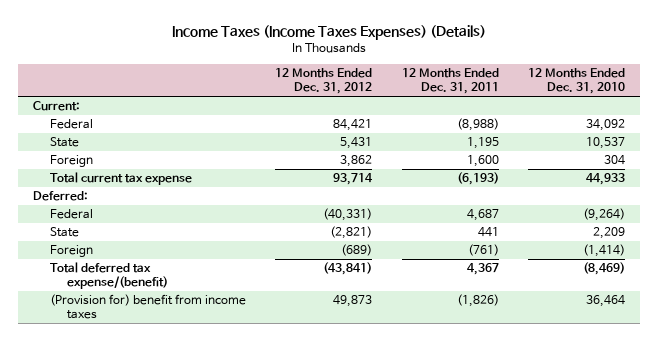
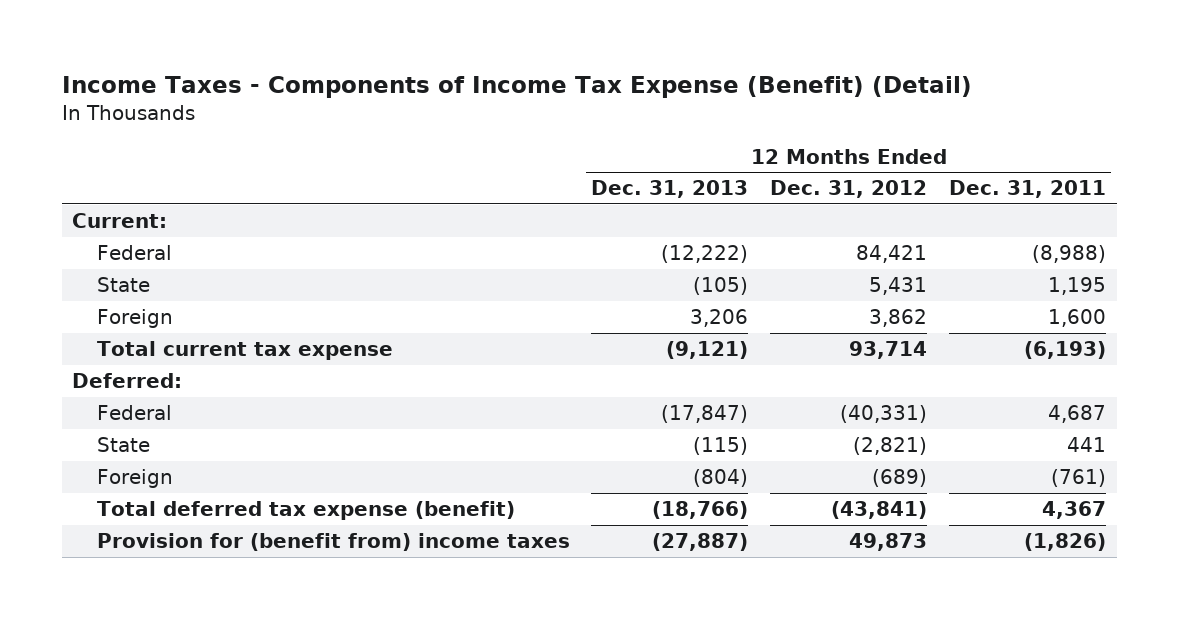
[171,25,486,41] Income Taxes (Income Taxes Expenses) (Details) -> [61,75,972,98] Income Taxes - Components of Income Tax Expense (Benefit) (Detail)
[527,67,625,95] 12 Months Ended Dec. 31, 2010 -> none
none -> [591,180,749,199] Dec. 31, 2013
[49,262,169,290] Total deferred tax expense/(benefit) -> [96,501,515,521] Total deferred tax expense (benefit)
[49,294,246,320] (Provision for) benefit from income taxes -> [96,533,570,552] Provision for (benefit from) income taxes

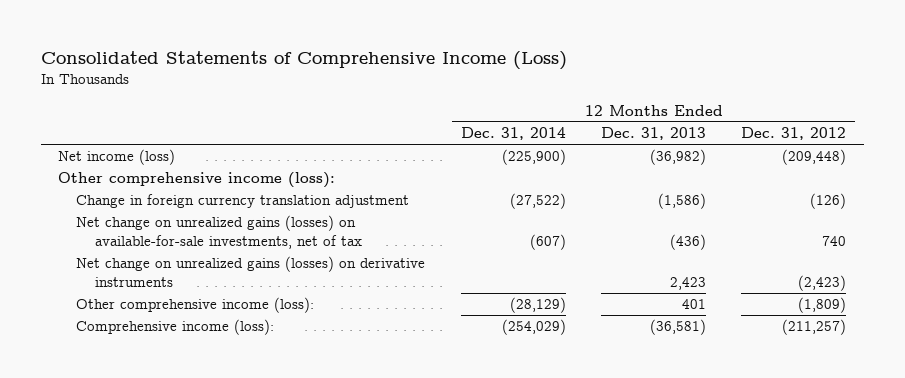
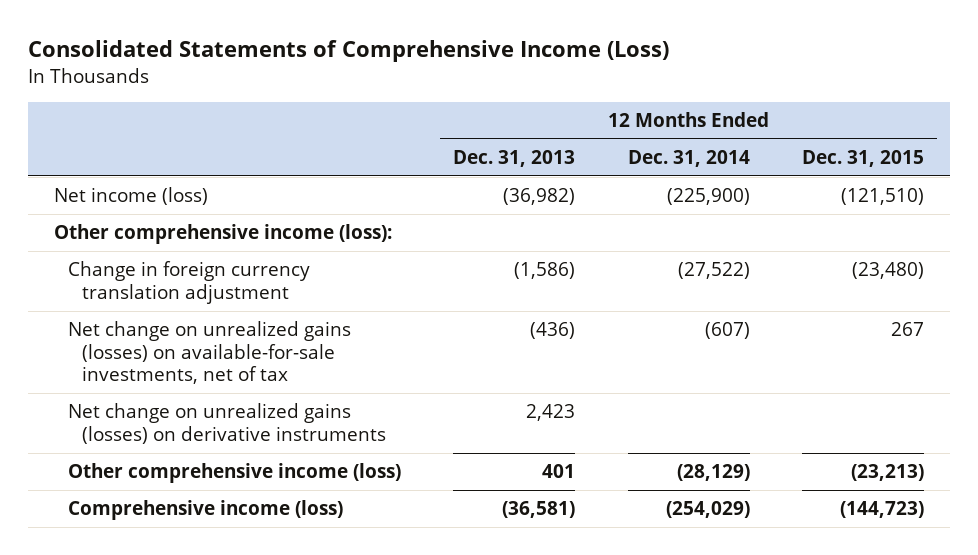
[741,127,847,141] Dec. 31, 2012 -> none
none -> [802,150,925,168] Dec. 31, 2015
[76,297,315,314] Other comprehensive income (loss): -> [67,463,401,484] Other comprehensive income (loss)
[76,319,275,336] Comprehensive income (loss): -> [67,500,343,521] Comprehensive income (loss)

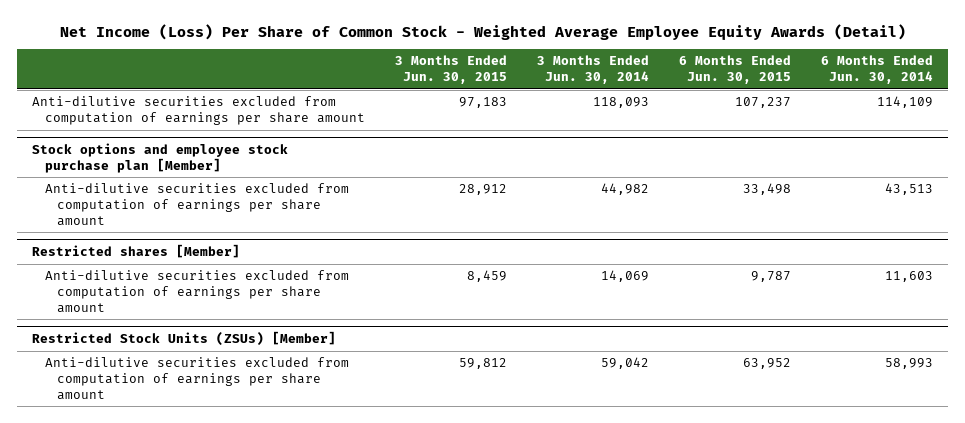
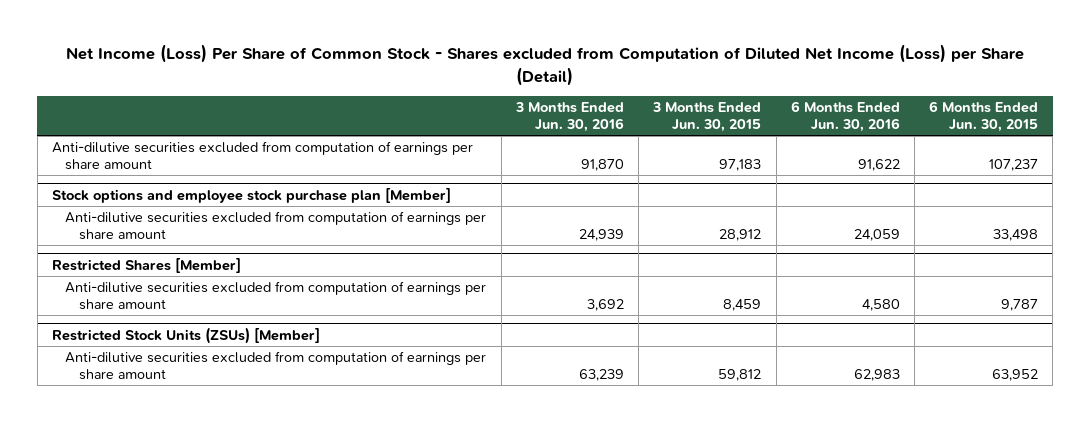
[59,23,906,40] Net Income (Loss) Per Share of Common Stock - Weighted Average Employee Equity Awards (Detail) -> [66,44,1025,86] Net Income (Loss) Per Share of Common Stock - Shares excluded from Computation of Diluted Net Income (Loss) per Share (Detail)
[536,55,649,85] 3 Months Ended Jun. 30, 2014 -> none
[820,55,933,85] 6 Months Ended Jun. 30, 2014 -> none
none -> [514,102,624,132] 3 Months Ended Jun. 30, 2016
none -> [790,101,900,132] 6 Months Ended Jun. 30, 2016
[32,244,241,259] Restricted shares [Member] -> [51,257,241,273] Restricted Shares [Member]

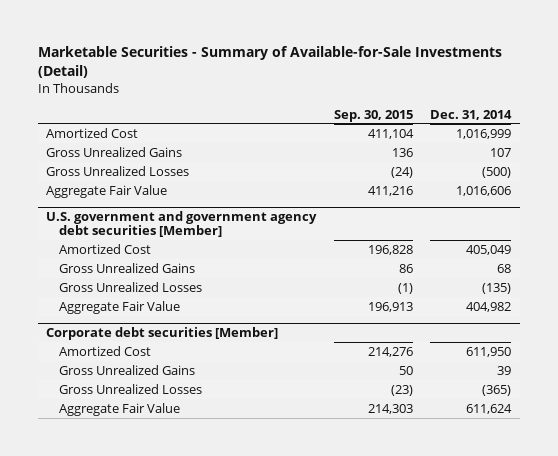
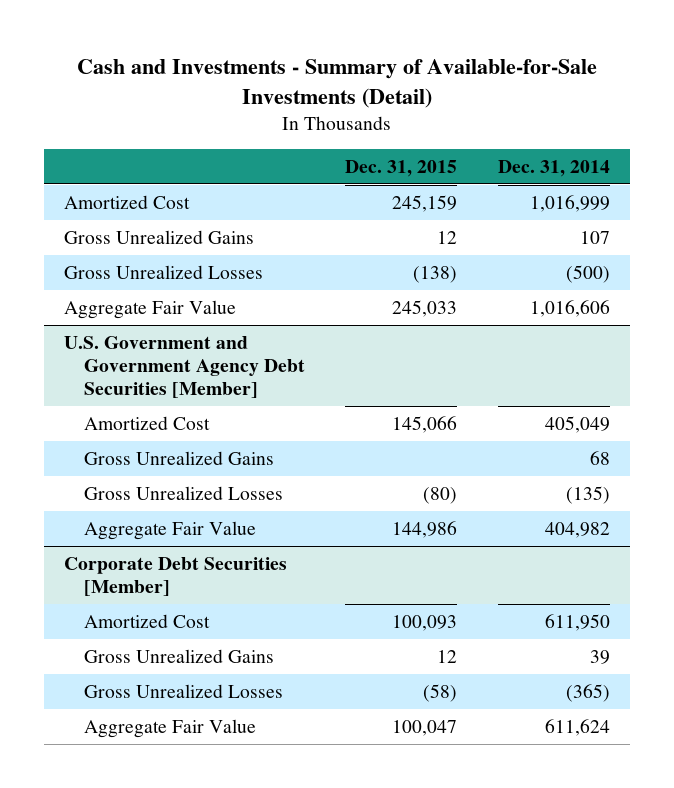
[37,45,502,78] Marketable Securities - Summary of Available-for-Sale Investments (Detail) -> [77,58,598,108] Cash and Investments - Summary of Available-for-Sale Investments (Detail)
[333,109,413,122] Sep. 30, 2015 -> none
none -> [345,159,458,177] Dec. 31, 2015
[46,210,318,238] U.S. government and government agency debt securities [Member] -> [64,335,305,398] U.S. Government and Government Agency Debt Securities [Member]
[46,326,279,340] Corporate debt securities [Member] -> [64,556,288,596] Corporate Debt Securities [Member]

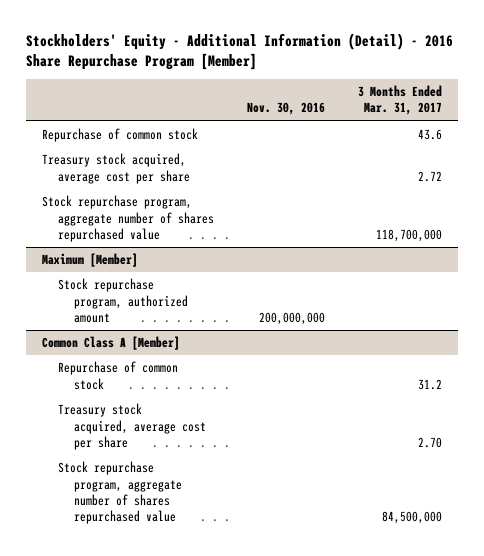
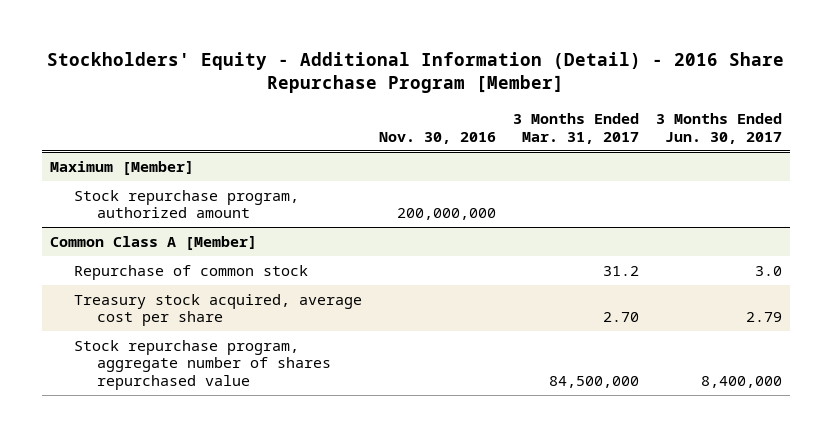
none -> [655,113,782,144] 3 Months Ended Jun. 30, 2017
[42,128,199,143] Repurchase of common stock -> none
[42,153,191,184] Treasury stock acquired, average cost per share -> none
[42,195,215,243] Stock repurchase program, aggregate number of shares repurchased value -> none

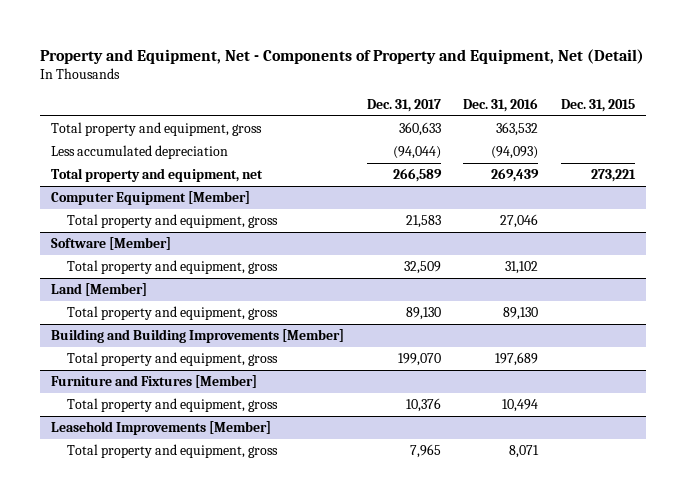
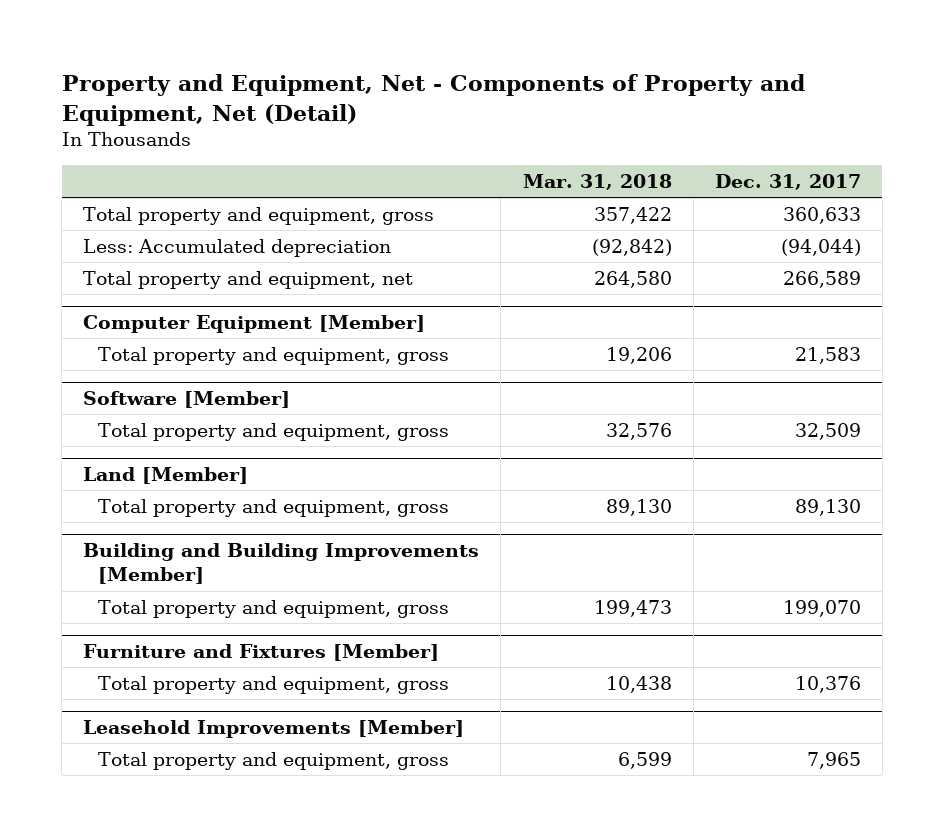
[463,98,539,113] Dec. 31, 2016 -> none
[560,99,635,113] Dec. 31, 2015 -> none
none -> [522,174,672,191] Mar. 31, 2018
[50,144,228,159] Less accumulated depreciation -> [83,239,392,258] Less: Accumulated depreciation

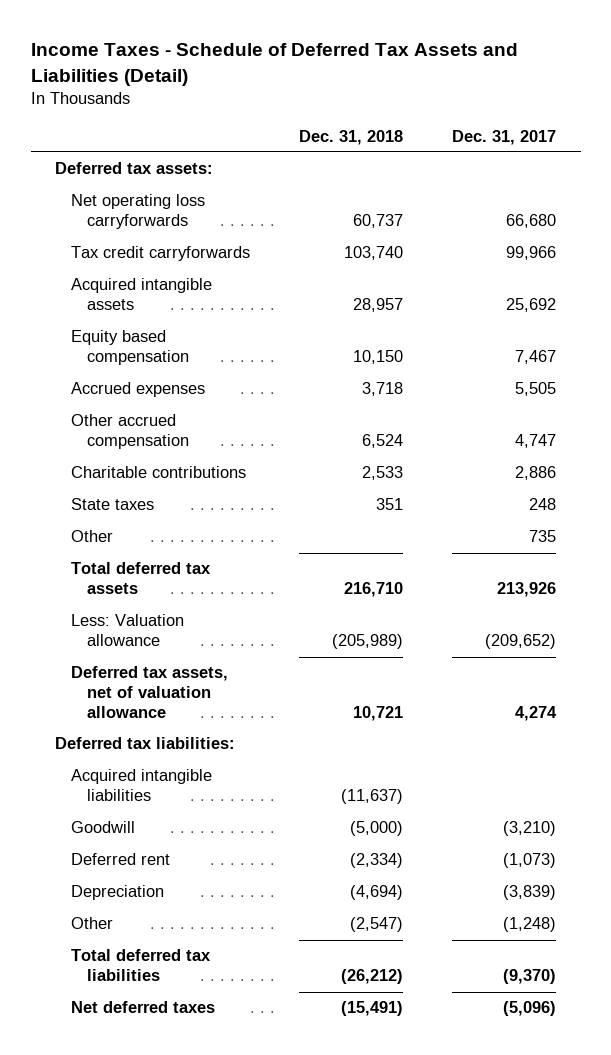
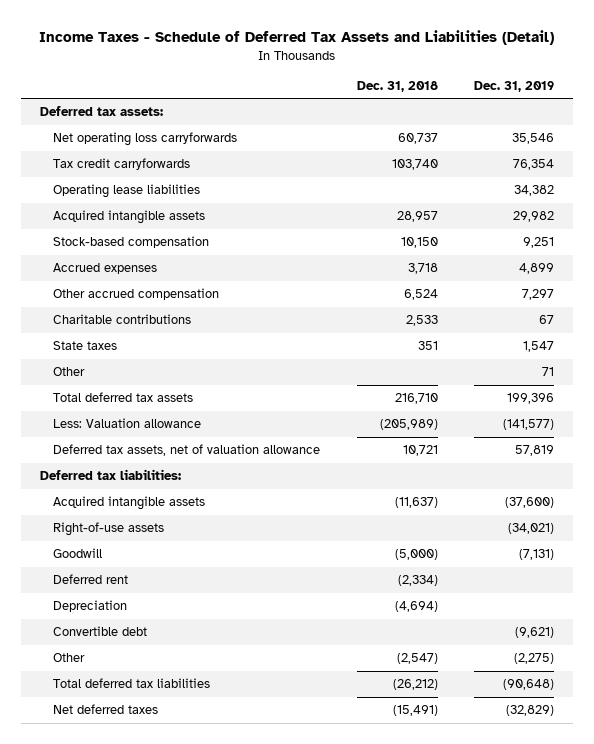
[452,129,557,145] Dec. 31, 2017 -> none
none -> [474,81,555,93] Dec. 31, 2019
none -> [53,184,201,199] Operating lease liabilities
[71,330,190,366] Equity based compensation -> [53,236,210,249] Stock-based compensation
[71,769,213,802] Acquired intangible liabilities -> [53,496,206,511] Acquired intangible assets
none -> [53,522,165,537] Right-of-use assets
none -> [53,626,148,637] Convertible debt

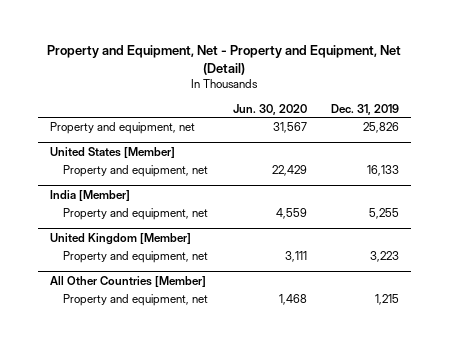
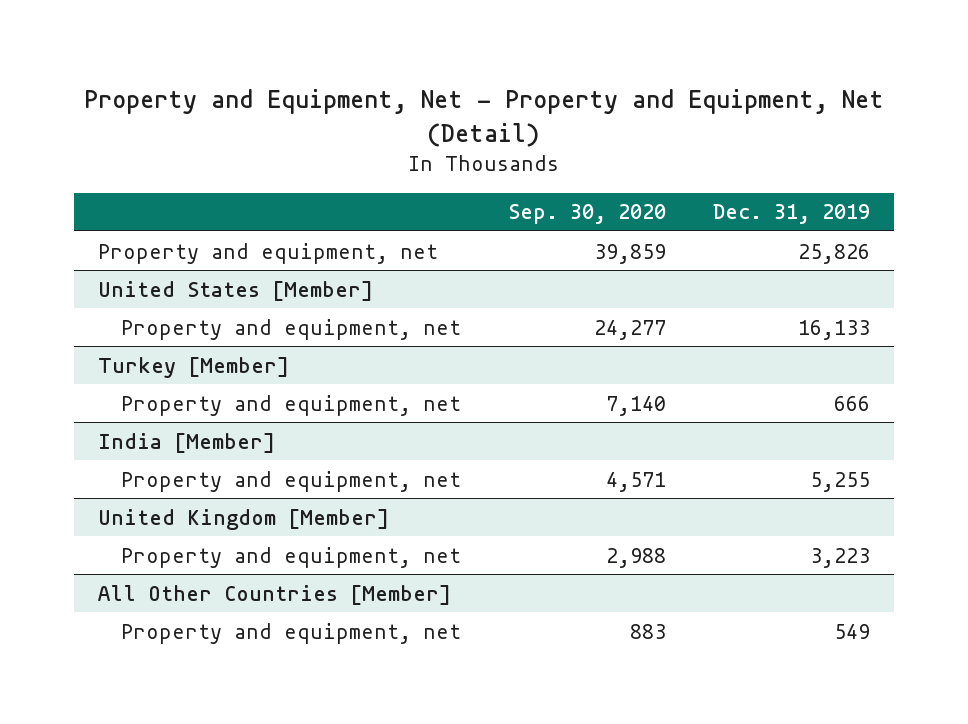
[232,103,307,115] Jun. 30, 2020 -> none
none -> [507,204,666,225] Sep. 30, 2020
none -> [97,356,289,378] Turkey [Member]
none -> [120,394,461,416] Property and equipment, net
[374,294,399,306] 1,215 -> [834,623,871,639] 549

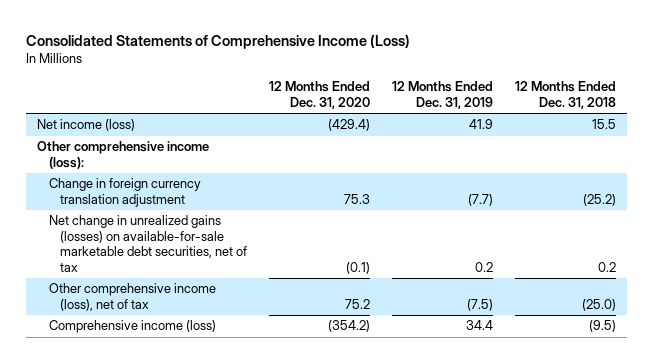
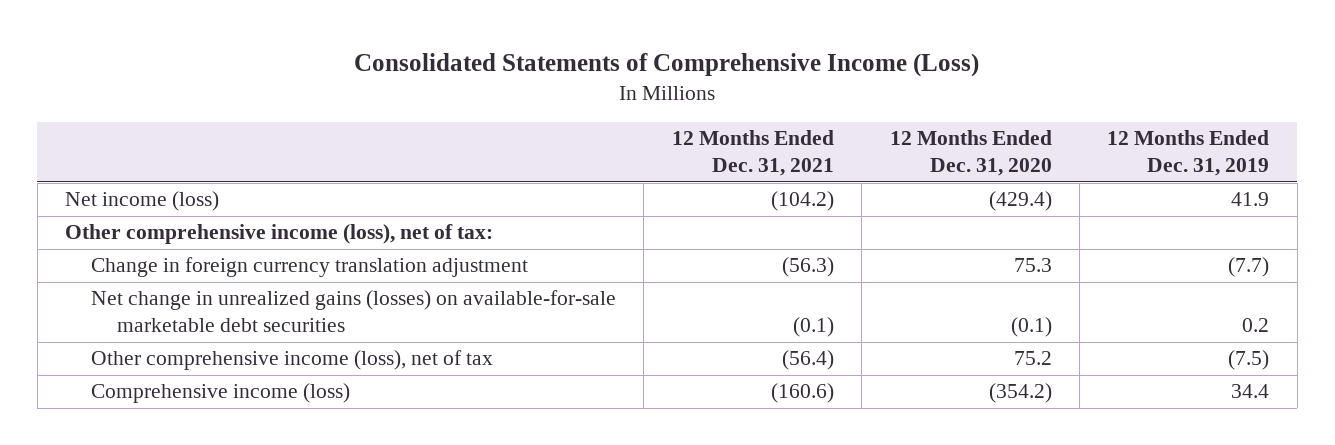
[514,81,616,109] 12 Months Ended Dec. 31, 2018 -> none
none -> [671,130,834,177] 12 Months Ended Dec. 31, 2021
[37,141,210,169] Other comprehensive income (loss): -> [65,224,494,245] Other comprehensive income (loss), net of tax:
[48,215,248,272] Net change in unrealized gains (losses) on available-for-sale marketable debt securities, net of tax -> [91,290,617,333] Net change in unrealized gains (losses) on available-for-sale marketable debt securities

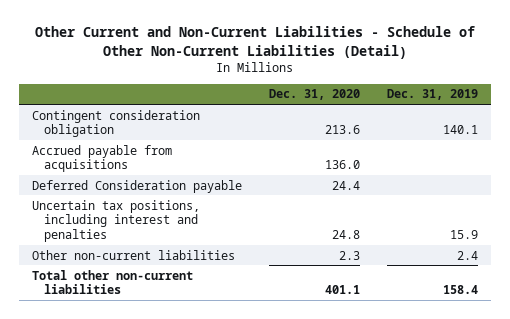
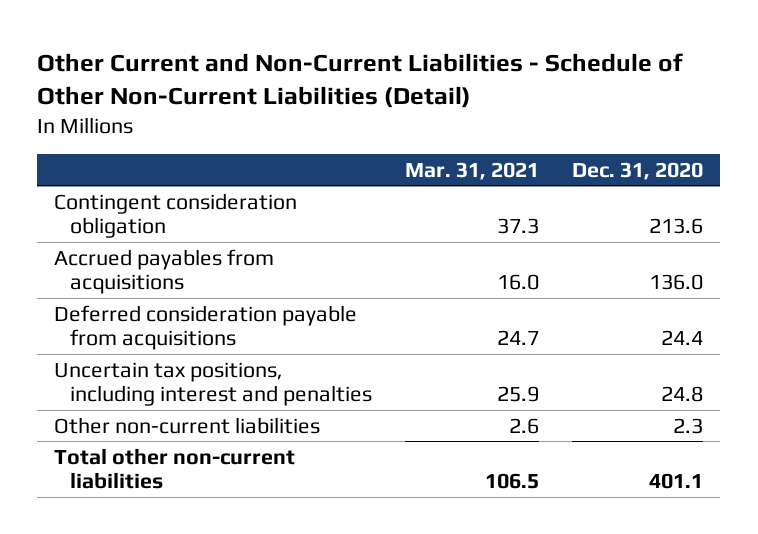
[386,89,478,101] Dec. 31, 2019 -> none
none -> [405,161,540,180] Mar. 31, 2021
[32,144,173,173] Accrued payable from acquisitions -> [54,248,275,295] Accrued payables from acquisitions
[32,179,243,193] Deferred Consideration payable -> [54,304,358,351] Deferred consideration payable from acquisitions

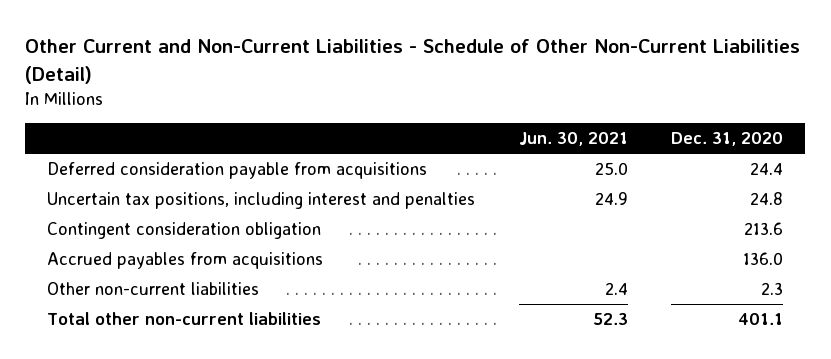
[405,161,540,180] Mar. 31, 2021 -> none
none -> [518,132,628,147] Jun. 30, 2021
[54,192,298,239] Contingent consideration obligation -> [47,222,322,240] Contingent consideration obligation
[54,248,275,295] Accrued payables from acquisitions -> [47,252,324,270] Accrued payables from acquisitions

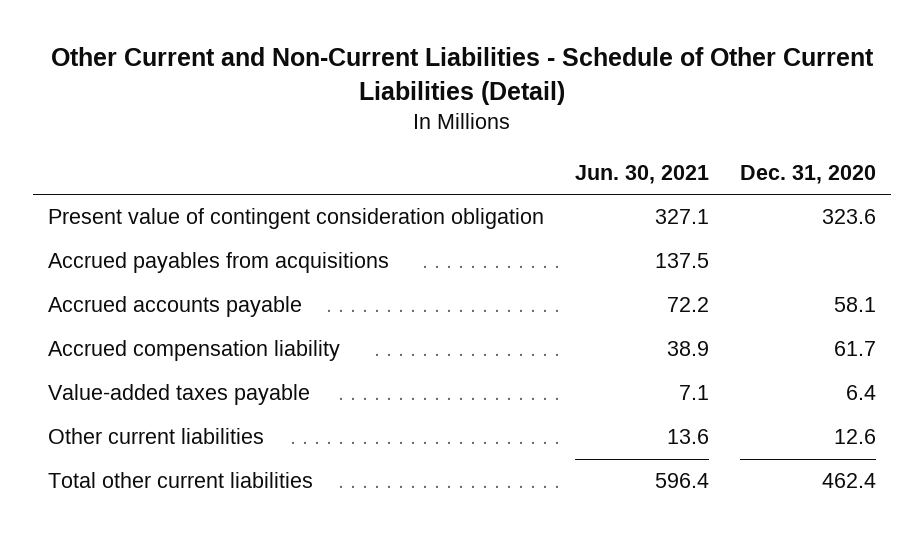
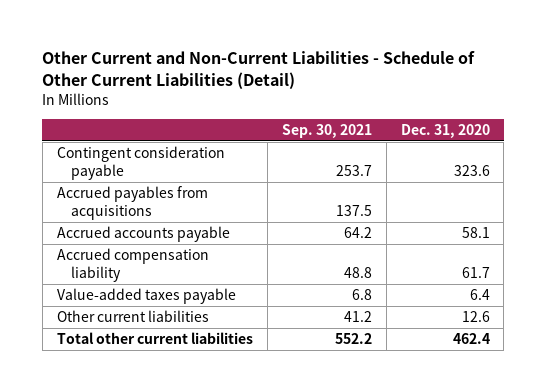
[575,165,710,185] Jun. 30, 2021 -> none
none -> [281,123,372,138] Sep. 30, 2021
[48,208,545,230] Present value of contingent consideration obligation -> [56,146,225,181] Contingent consideration payable

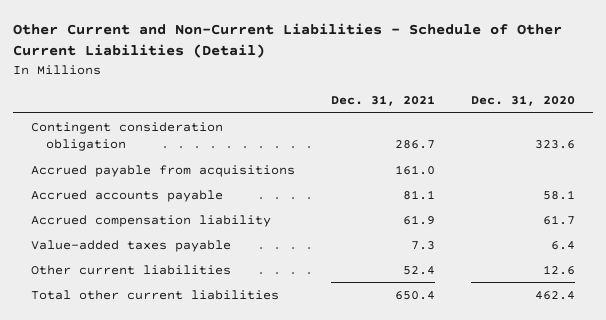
[281,123,372,138] Sep. 30, 2021 -> none
none -> [330,94,435,106] Dec. 31, 2021
[56,146,225,181] Contingent consideration payable -> [30,121,223,151] Contingent consideration obligation
[56,186,208,221] Accrued payables from acquisitions -> [30,164,295,177] Accrued payable from acquisitions

